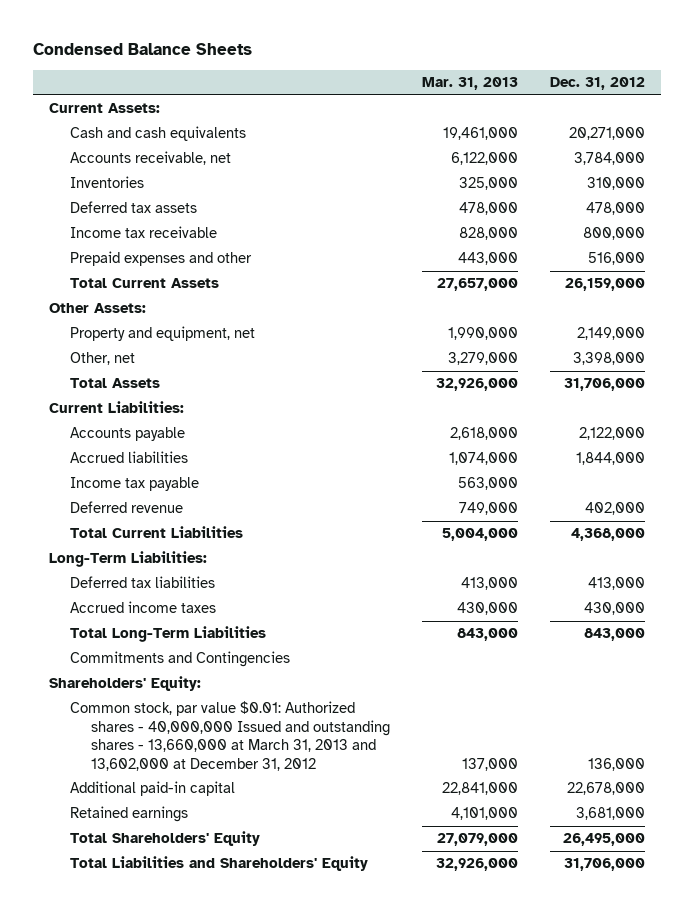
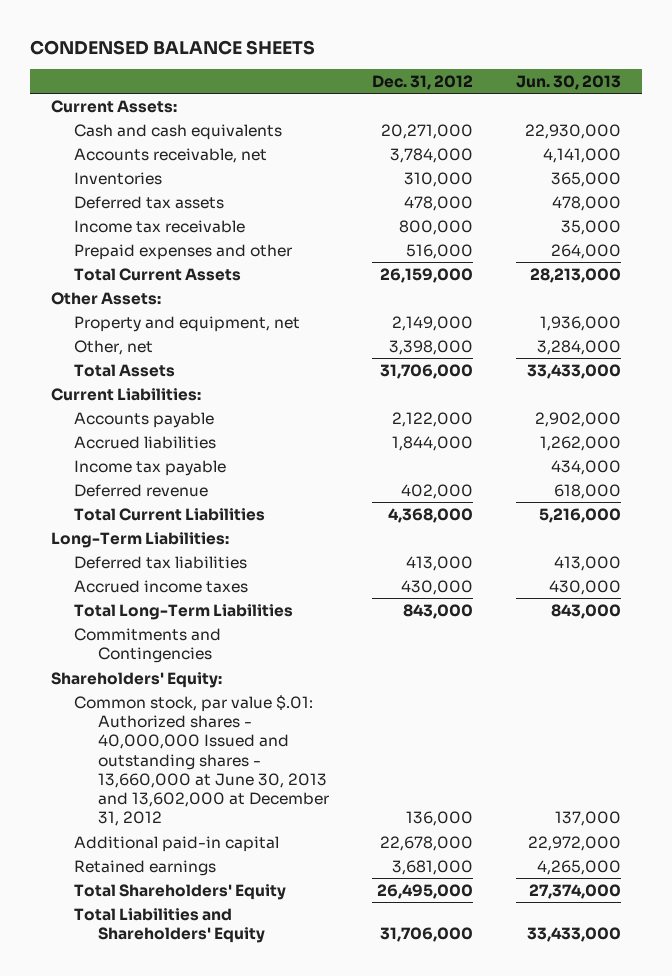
[32,43,252,56] Condensed Balance Sheets -> [29,39,315,55] CONDENSED BALANCE SHEETS
[422,77,519,91] Mar. 31, 2013 -> none
none -> [515,74,621,90] Jun. 30, 2013
[70,701,391,771] Common stock, par value $0.01: Authorized shares - 40,000,000 Issued and outstanding shares - 13,660,000 at March 31, 2013 and 13,602,000 at December 31, 2012 -> [74,694,329,827] Common stock, par value $.01: Authorized shares - 40,000,000 Issued and outstanding shares - 13,660,000 at June 30, 2013 and 13,602,000 at December 31, 2012

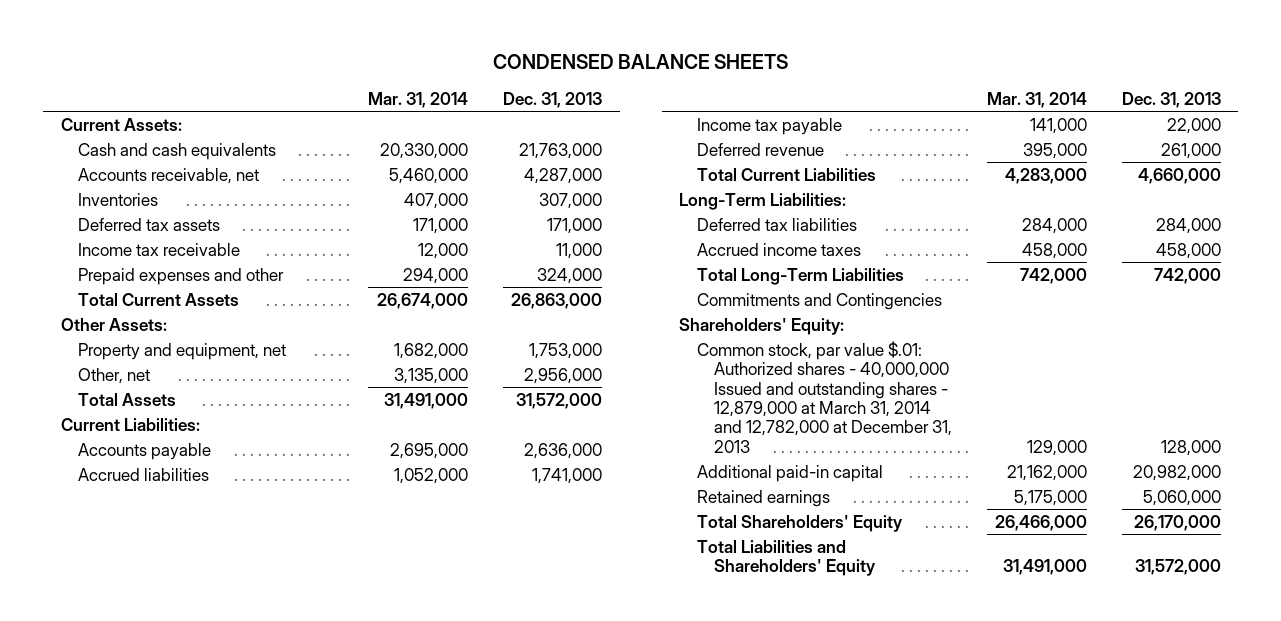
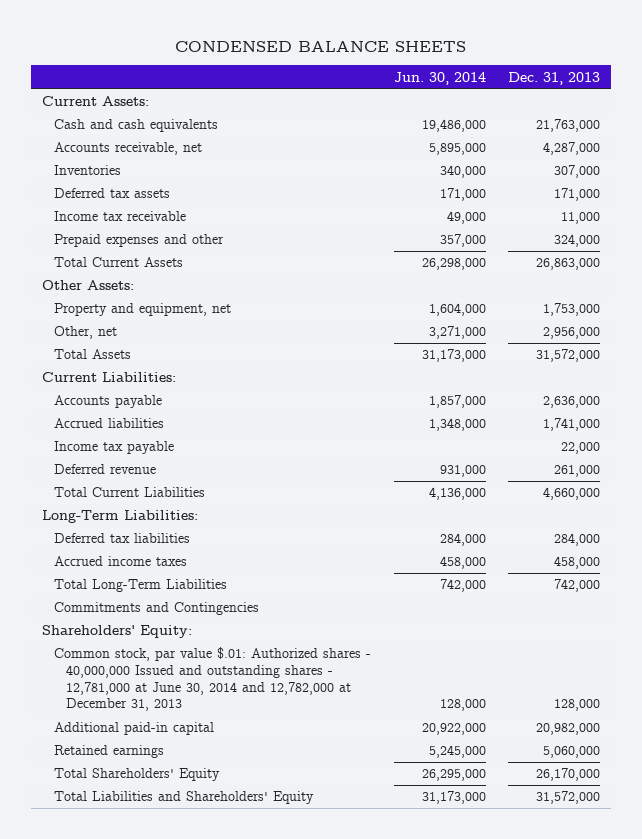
[367,91,468,108] Mar. 31, 2014 -> none
none -> [393,71,486,85] Jun. 30, 2014
[696,340,952,453] Common stock, par value $.01: Authorized shares - 40,000,000 Issued and outstanding shares - 12,879,000 at March 31, 2014 and 12,782,000 at December 31, 2013 -> [53,647,371,712] Common stock, par value $.01: Authorized shares - 40,000,000 Issued and outstanding shares - 12,781,000 at June 30, 2014 and 12,782,000 at December 31, 2013

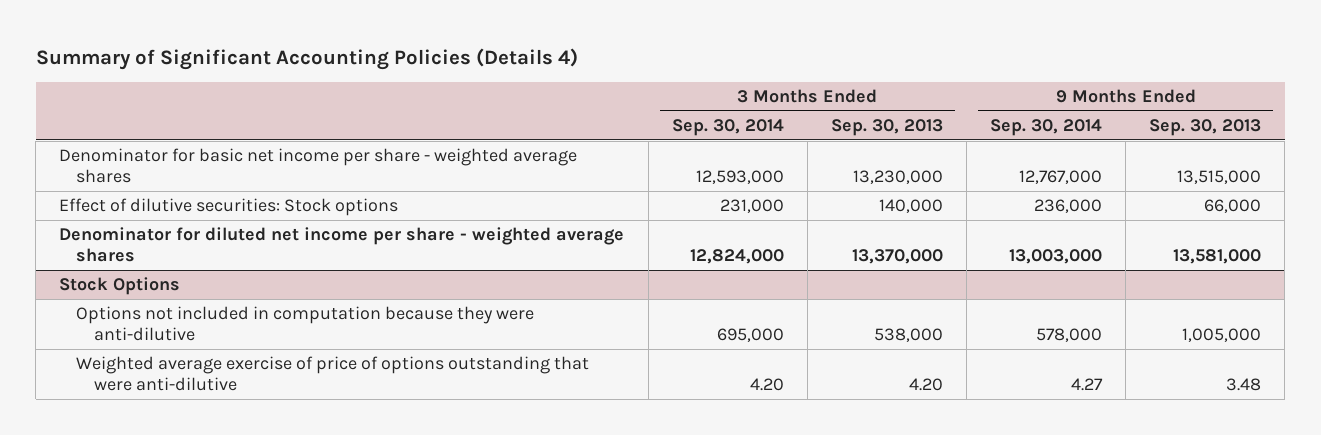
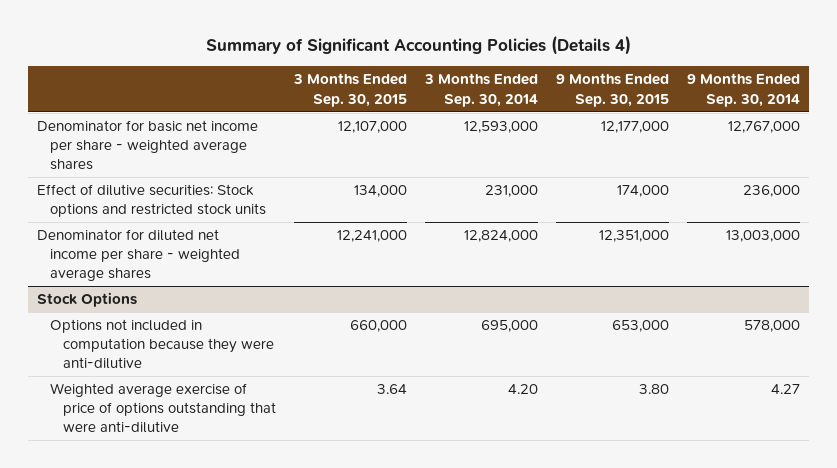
[830,118,943,136] Sep. 30, 2013 -> none
[1149,118,1262,136] Sep. 30, 2013 -> none
none -> [292,73,407,107] 3 Months Ended Sep. 30, 2015
none -> [556,73,670,107] 9 Months Ended Sep. 30, 2015
[59,198,399,217] Effect of dilutive securities: Stock options -> [37,184,267,218] Effect of dilutive securities: Stock options and restricted stock units

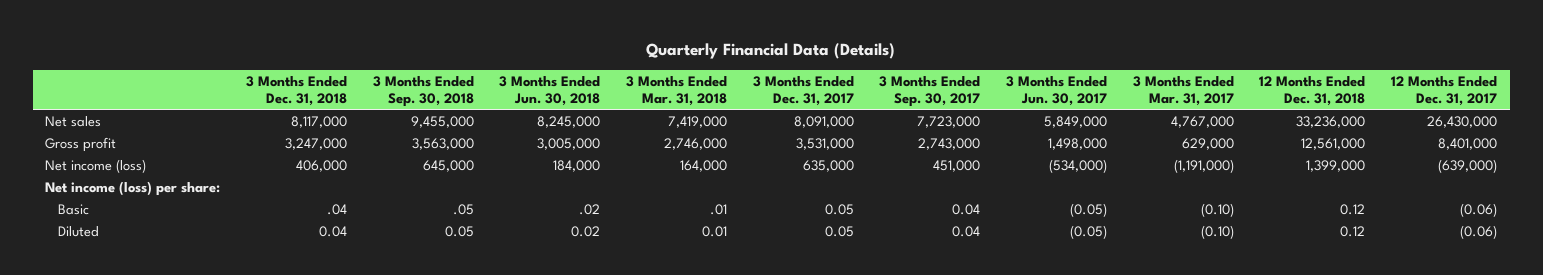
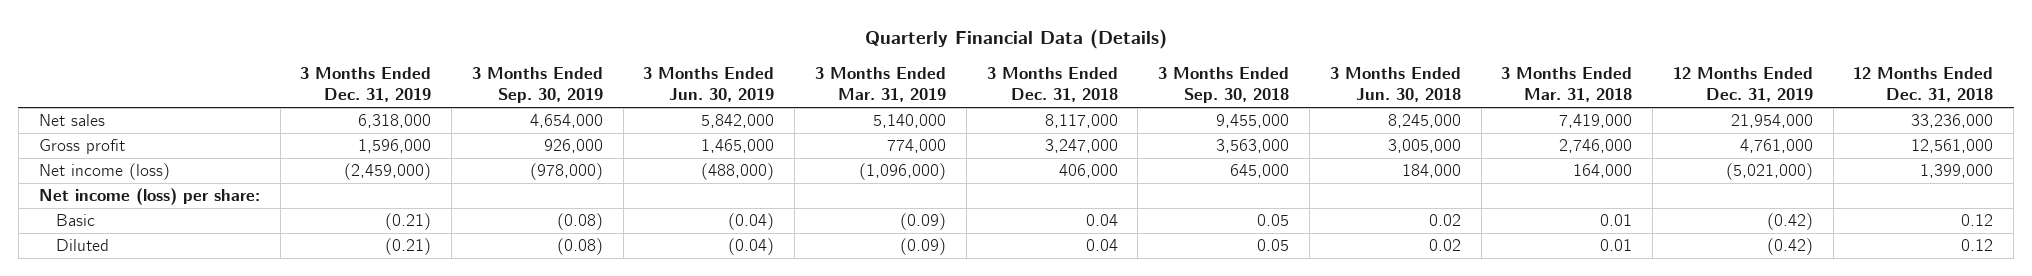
[752,75,854,107] 3 Months Ended Dec. 31, 2017 -> none
[879,75,981,108] 3 Months Ended Sep. 30, 2017 -> none
[1006,75,1108,107] 3 Months Ended Jun. 30, 2017 -> none
[1132,75,1234,107] 3 Months Ended Mar. 31, 2017 -> none
[1391,75,1498,107] 12 Months Ended Dec. 31, 2017 -> none
none -> [300,67,432,103] 3 Months Ended Dec. 31, 2019
none -> [471,67,603,104] 3 Months Ended Sep. 30, 2019
none -> [643,67,775,103] 3 Months Ended Jun. 30, 2019
none -> [815,67,947,103] 3 Months Ended Mar. 31, 2019
none -> [1672,67,1813,103] 12 Months Ended Dec. 31, 2019
[327,203,348,215] .04 -> [1085,214,1118,227] 0.04
[452,203,474,215] .05 -> [1257,214,1290,227] 0.05
[579,203,601,215] .02 -> [1428,214,1461,227] 0.02
[710,203,728,215] .01 -> [1600,214,1633,227] 0.01

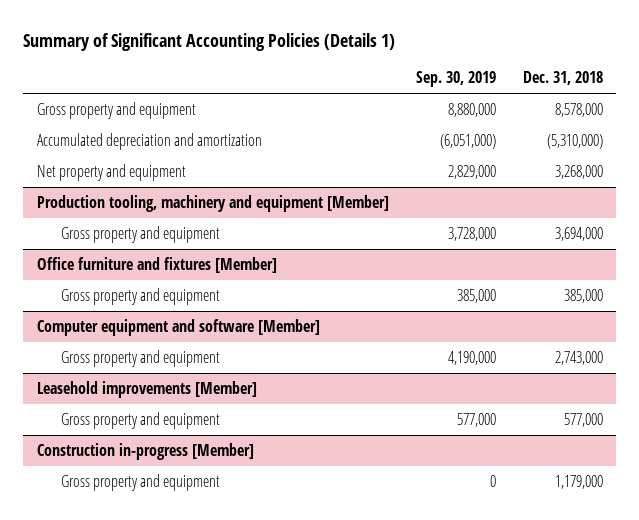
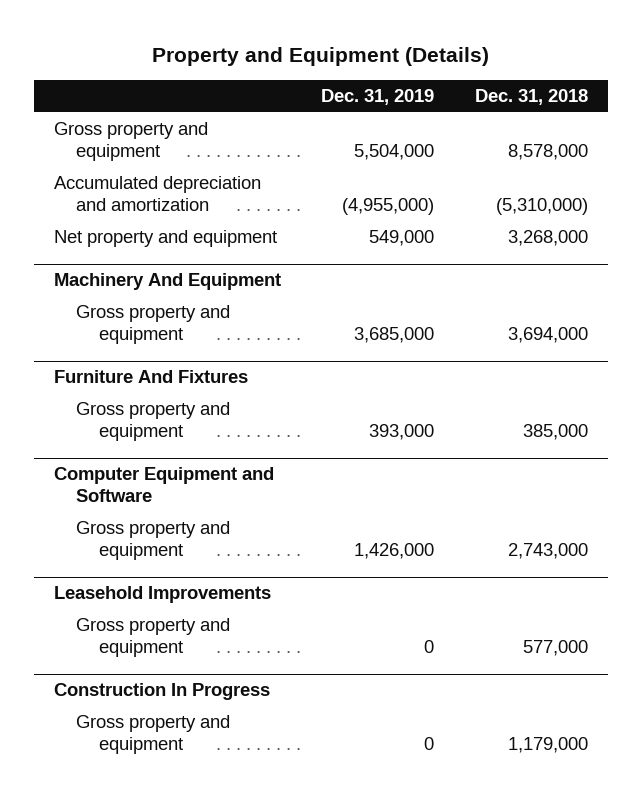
[22,32,395,51] Summary of Significant Accounting Policies (Details 1) -> [151,47,489,67] Property and Equipment (Details)
[415,71,496,88] Sep. 30, 2019 -> none
none -> [321,89,435,106] Dec. 31, 2019
[36,194,389,212] Production tooling, machinery and equipment [Member] -> [53,273,281,291] Machinery And Equipment
[36,256,277,273] Office furniture and fixtures [Member] -> [53,370,248,384] Furniture And Fixtures
[36,318,320,336] Computer equipment and software [Member] -> [53,467,274,503] Computer Equipment and Software
[36,380,257,398] Leasehold improvements [Member] -> [53,586,271,604] Leasehold Improvements
[36,442,254,460] Construction in-progress [Member] -> [53,683,270,701] Construction In Progress

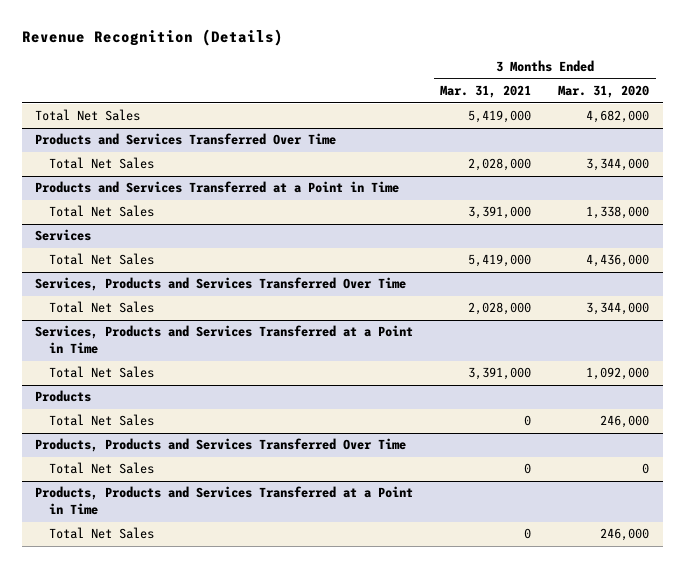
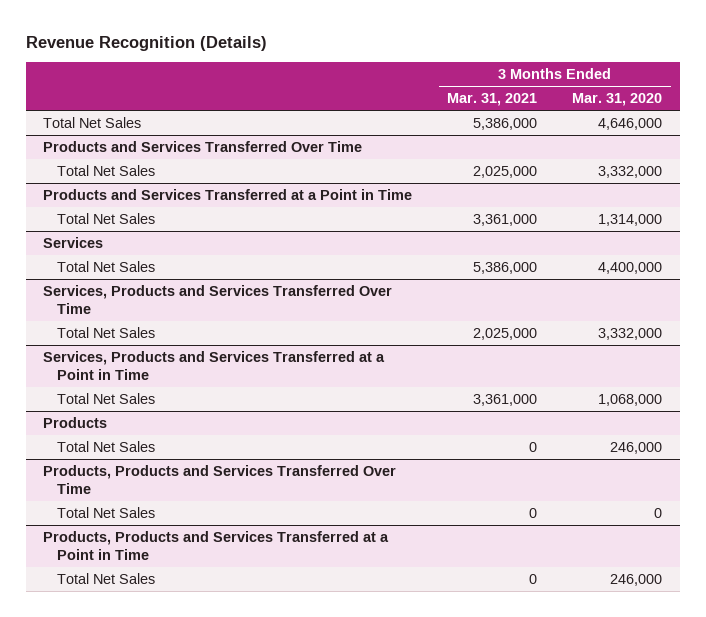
[468,110,532,124] 5,419,000 -> [473,117,538,130] 5,386,000
[586,110,650,124] 4,682,000 -> [598,117,663,130] 4,646,000
[468,158,532,172] 2,028,000 -> [473,165,538,178] 2,025,000
[586,158,650,172] 3,344,000 -> [598,165,663,178] 3,332,000
[468,206,532,220] 3,391,000 -> [473,213,538,226] 3,361,000
[586,206,650,220] 1,338,000 -> [598,213,663,226] 1,314,000
[468,254,532,268] 5,419,000 -> [473,261,538,274] 5,386,000
[586,254,650,268] 4,436,000 -> [598,261,663,274] 4,400,000
[468,302,532,316] 2,028,000 -> [473,327,538,340] 2,025,000
[586,302,650,316] 3,344,000 -> [598,327,663,340] 3,332,000
[468,367,532,381] 3,391,000 -> [473,393,538,406] 3,361,000
[586,367,650,381] 1,092,000 -> [598,393,663,406] 1,068,000

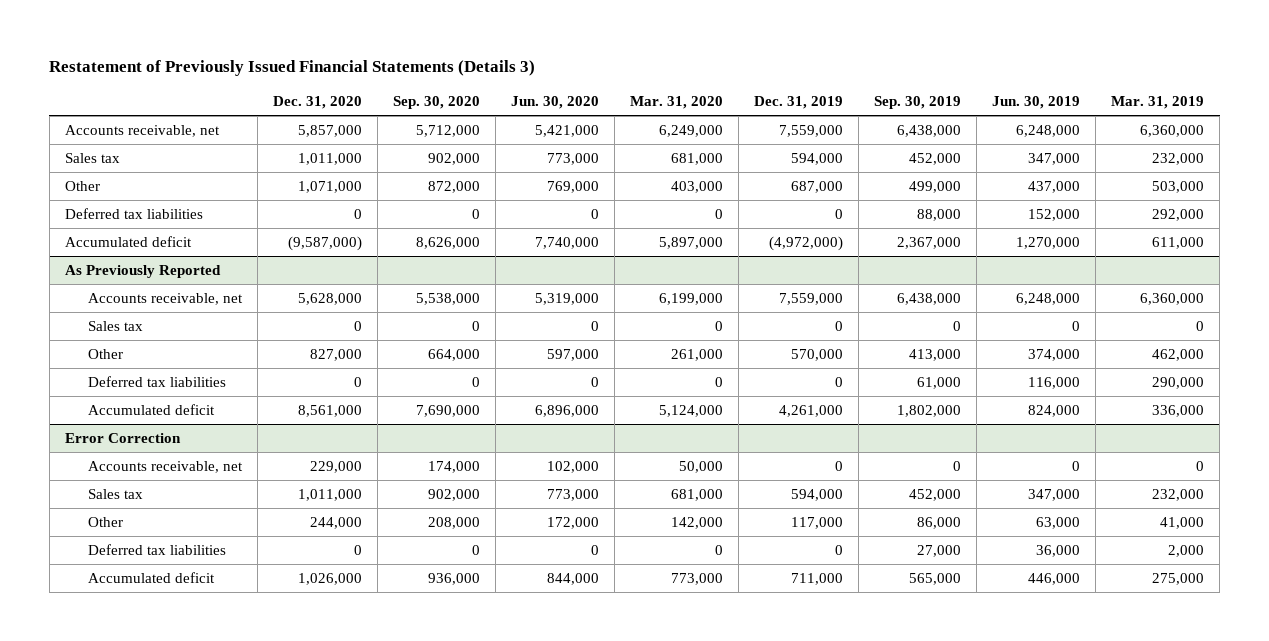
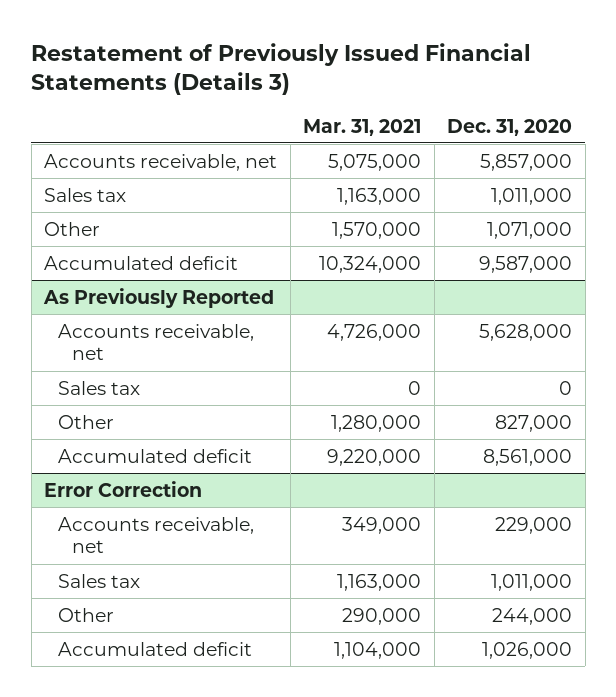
[392,96,480,110] Sep. 30, 2020 -> none
[510,96,599,110] Jun. 30, 2020 -> none
[629,96,723,110] Mar. 31, 2020 -> none
[754,96,844,110] Dec. 31, 2019 -> none
[874,96,962,110] Sep. 30, 2019 -> none
[992,96,1081,110] Jun. 30, 2019 -> none
[1111,96,1205,110] Mar. 31, 2019 -> none
none -> [303,118,422,136] Mar. 31, 2021
[64,207,203,219] Deferred tax liabilities -> none
[287,235,362,251] (9,587,000) -> [479,255,573,273] 9,587,000
[87,375,226,387] Deferred tax liabilities -> none
[87,543,226,555] Deferred tax liabilities -> none

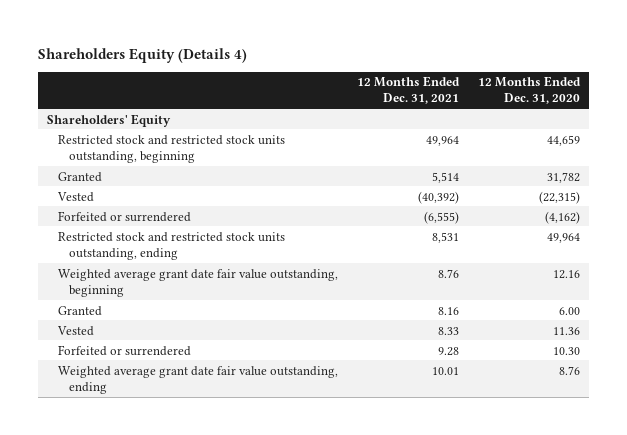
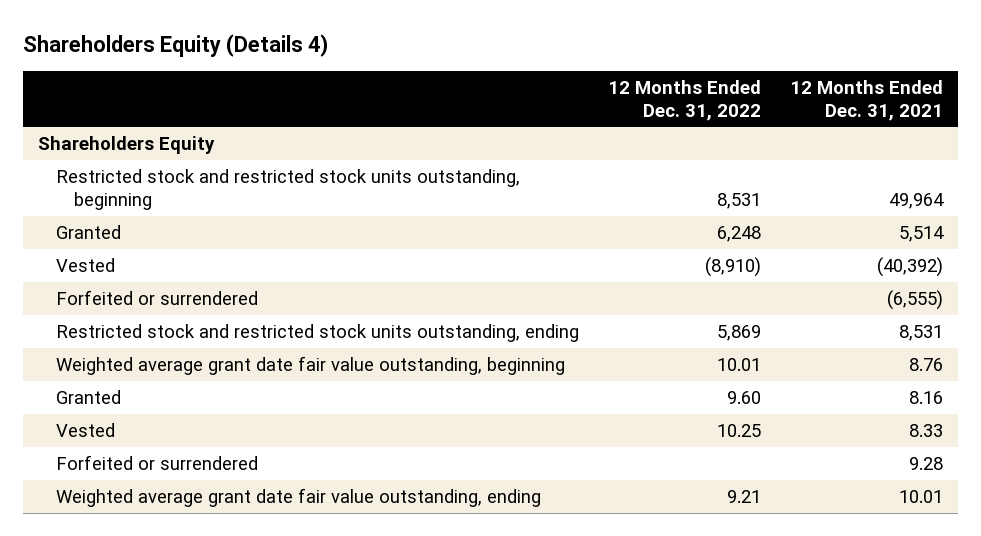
[477,76,581,105] 12 Months Ended Dec. 31, 2020 -> none
none -> [607,79,761,121] 12 Months Ended Dec. 31, 2022
[47,113,172,127] Shareholders' Equity -> [37,136,215,155] Shareholders Equity

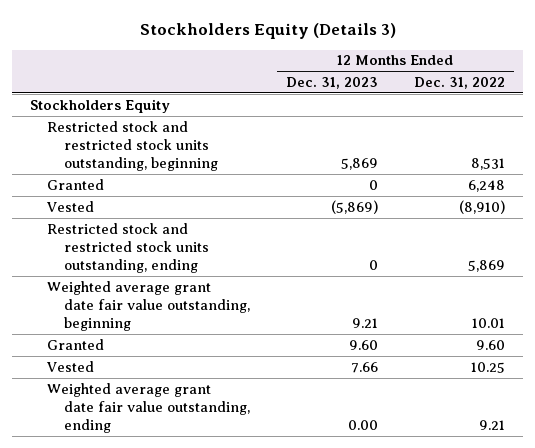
[23,34,329,58] Shareholders Equity (Details 4) -> [139,23,396,40] Stockholders Equity (Details 3)
[790,79,944,121] 12 Months Ended Dec. 31, 2021 -> none
none -> [285,77,378,90] Dec. 31, 2023
[37,136,215,155] Shareholders Equity -> [30,98,171,113] Stockholders Equity
[55,290,258,306] Forfeited or surrendered -> none
[55,455,258,471] Forfeited or surrendered -> none

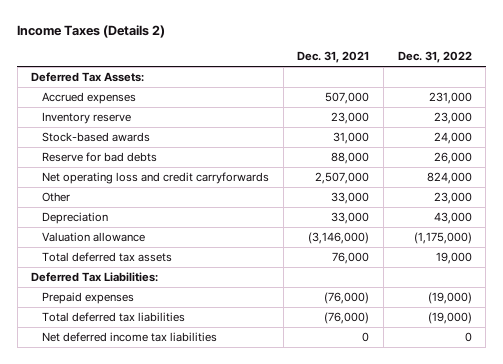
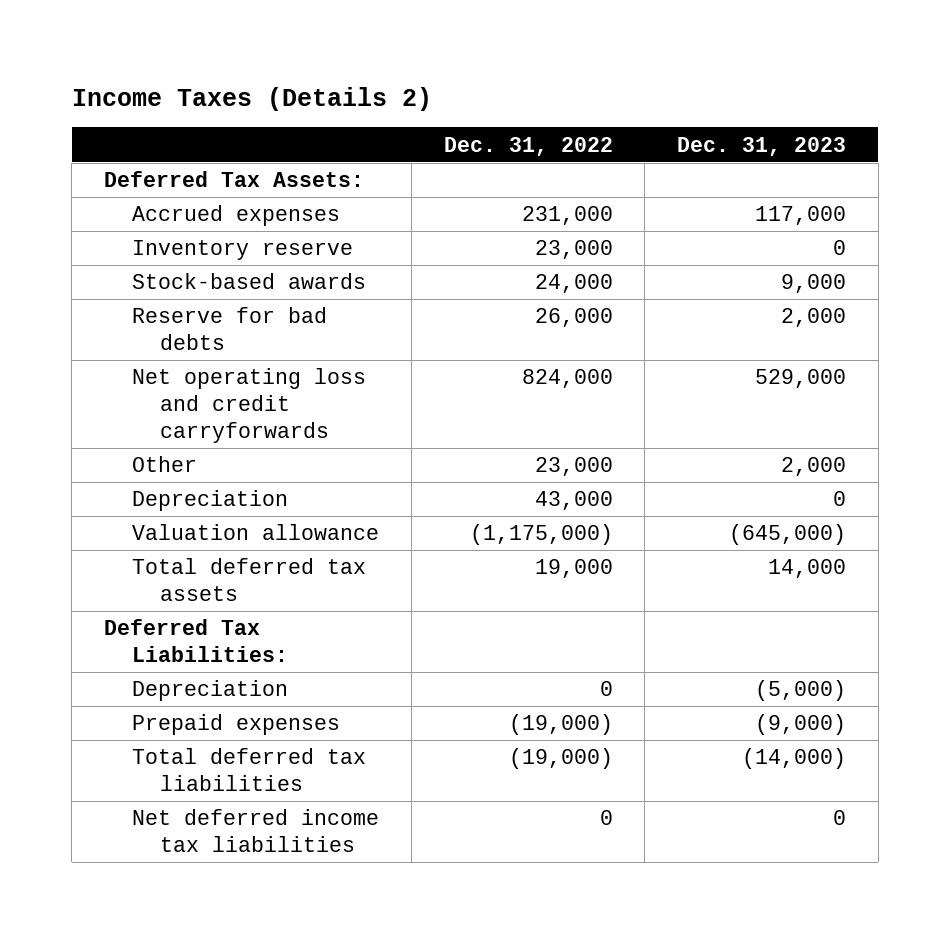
[297,51,370,64] Dec. 31, 2021 -> none
none -> [676,136,846,156] Dec. 31, 2023
none -> [132,680,289,702] Depreciation

